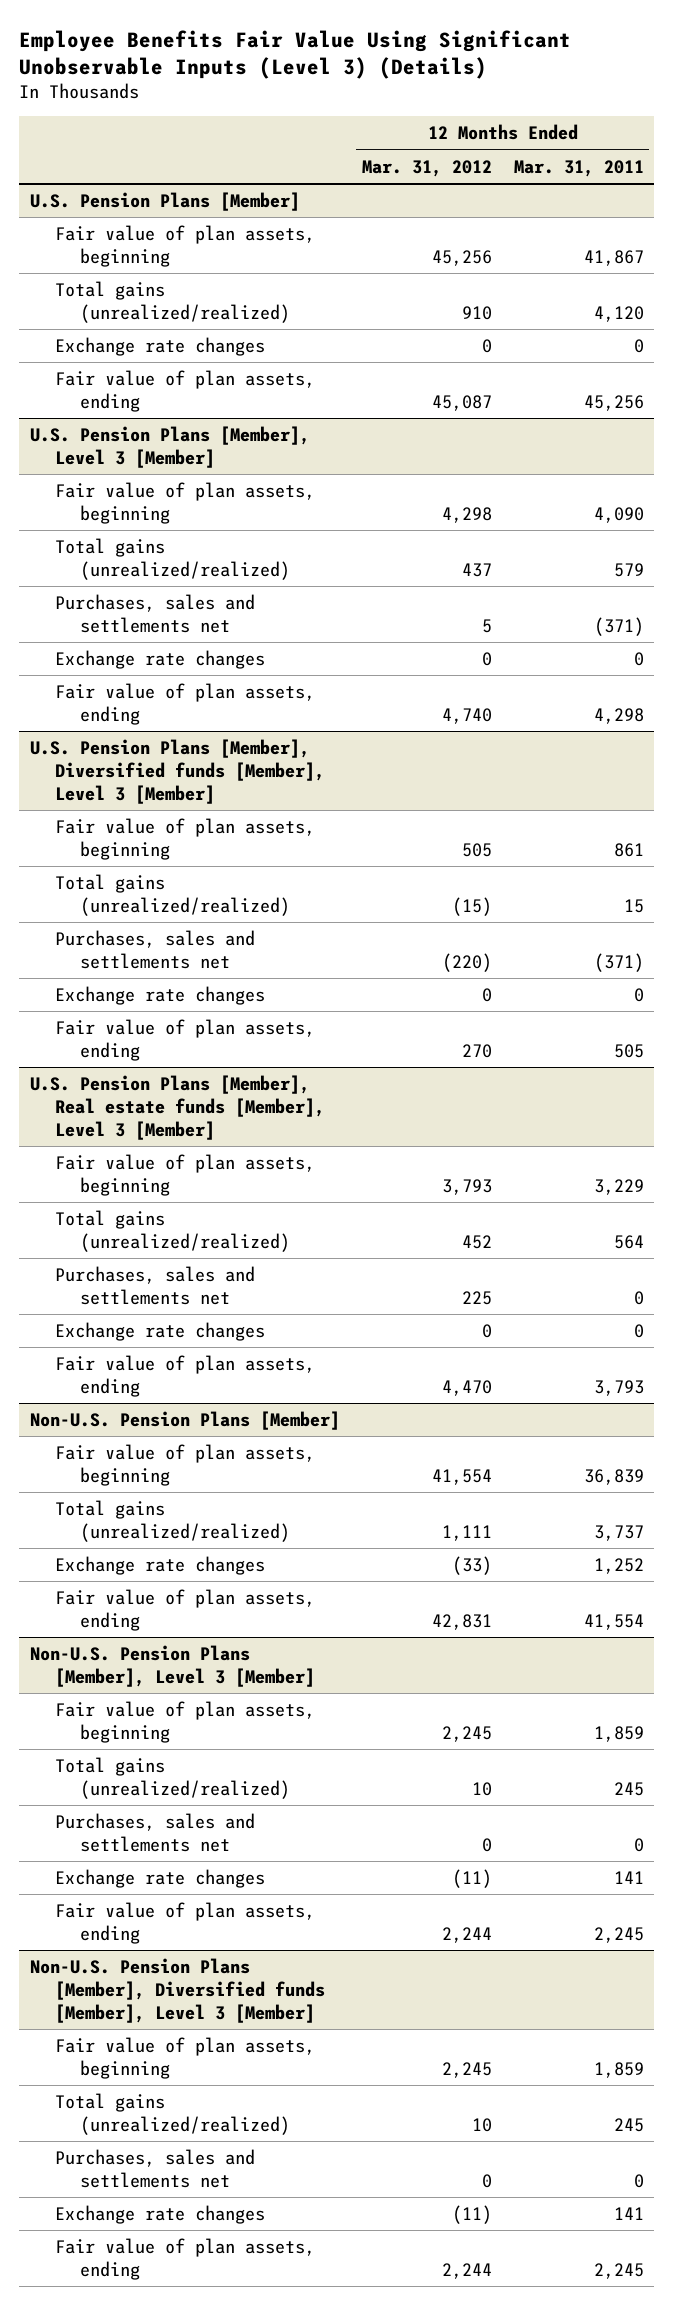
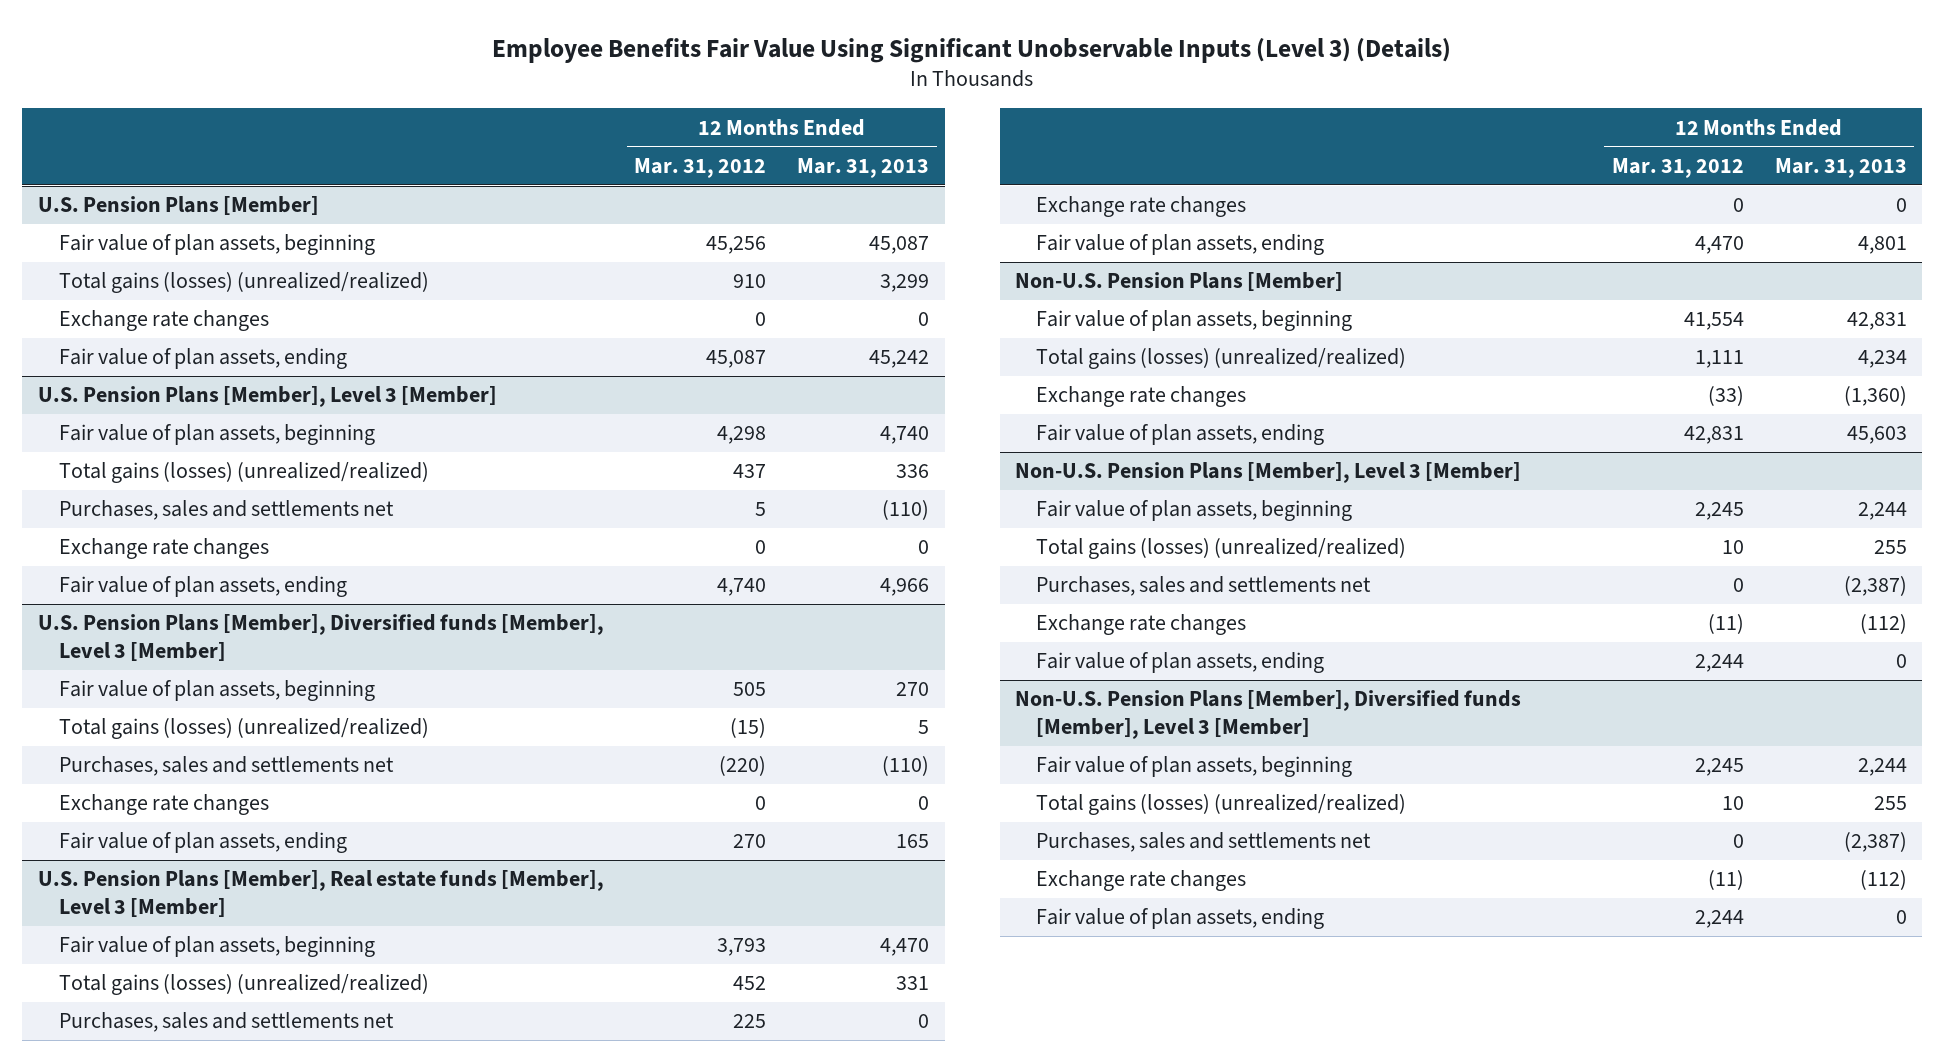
[513,159,644,177] Mar. 31, 2011 -> none
none -> [797,157,930,178] Mar. 31, 2013
[54,280,291,323] Total gains (unrealized/realized) -> [58,272,429,294] Total gains (losses) (unrealized/realized)
[54,537,291,580] Total gains (unrealized/realized) -> [58,462,429,484] Total gains (losses) (unrealized/realized)
[54,873,291,916] Total gains (unrealized/realized) -> [58,718,429,740] Total gains (losses) (unrealized/realized)
[54,1209,291,1252] Total gains (unrealized/realized) -> [58,974,429,996] Total gains (losses) (unrealized/realized)
[54,1499,291,1542] Total gains (unrealized/realized) -> [1036,348,1407,370] Total gains (losses) (unrealized/realized)
[54,1756,291,1799] Total gains (unrealized/realized) -> [1036,538,1407,560] Total gains (losses) (unrealized/realized)
[54,2092,291,2135] Total gains (unrealized/realized) -> [1036,794,1407,816] Total gains (losses) (unrealized/realized)

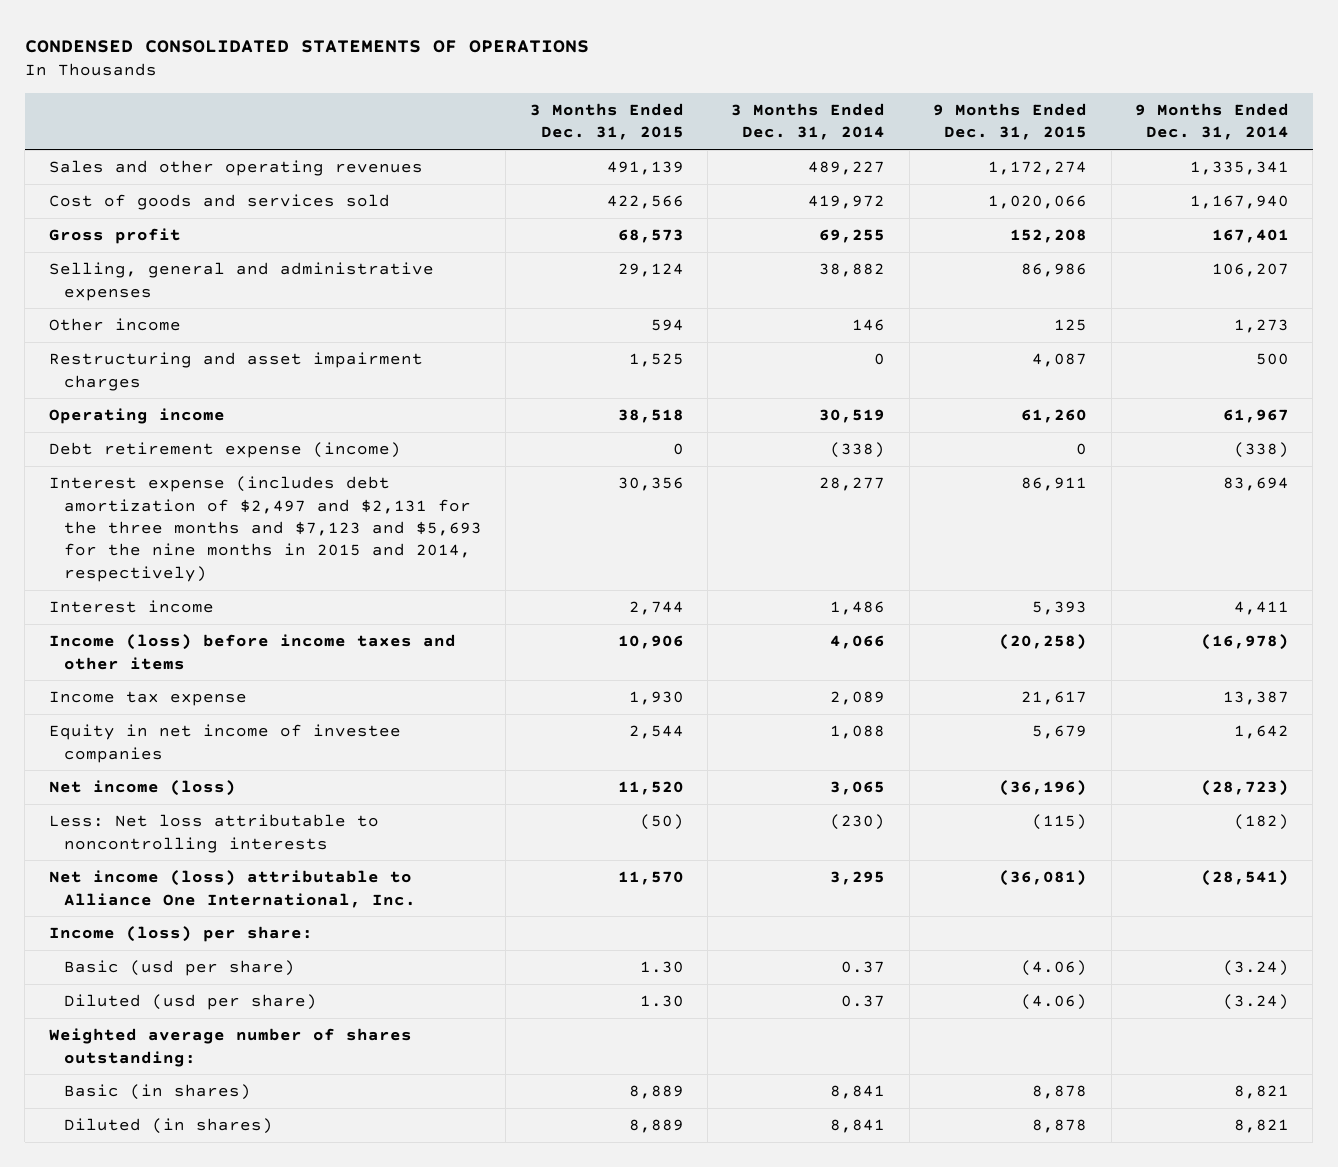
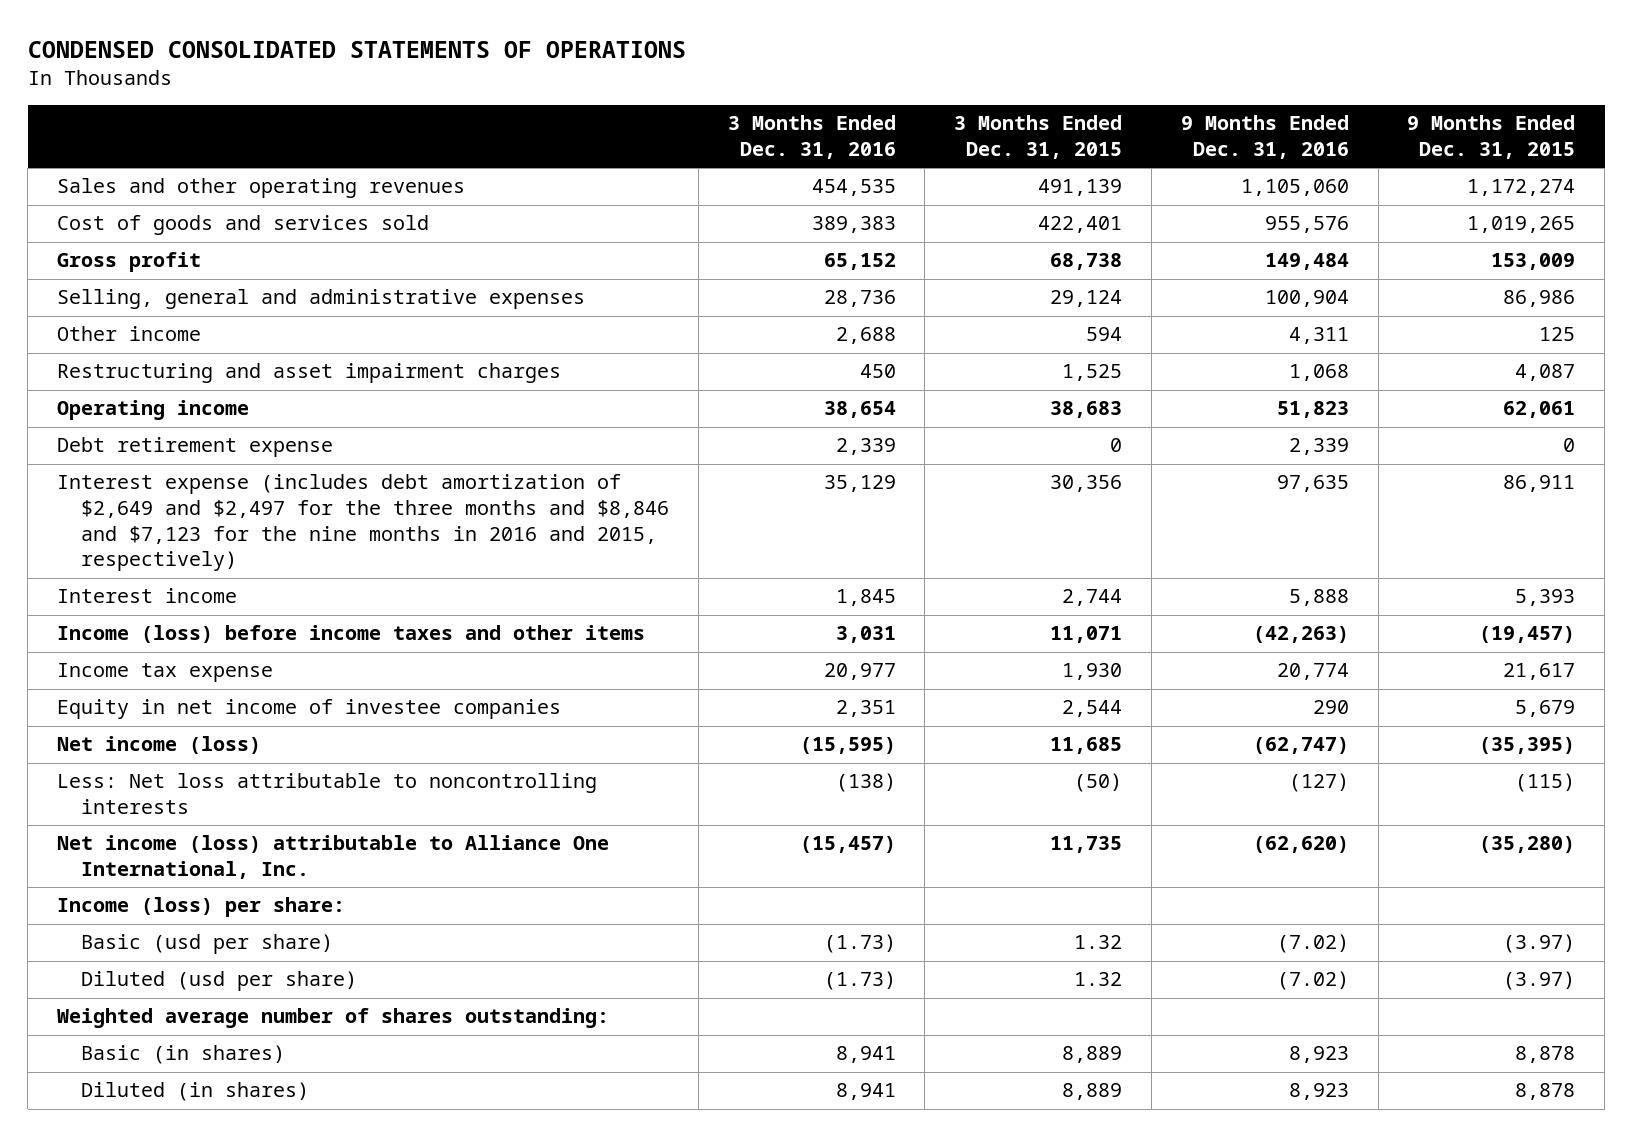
[731,103,886,141] 3 Months Ended Dec. 31, 2014 -> none
[1135,103,1290,141] 9 Months Ended Dec. 31, 2014 -> none
none -> [727,115,896,160] 3 Months Ended Dec. 31, 2016
none -> [1180,115,1349,160] 9 Months Ended Dec. 31, 2016
[606,195,684,210] 422,566 -> [1038,216,1123,234] 422,401
[988,195,1088,210] 1,020,066 -> [1467,216,1576,234] 1,019,265
[617,229,684,244] 68,573 -> [1050,253,1123,271] 68,738
[1010,229,1088,244] 152,208 -> [1491,253,1576,271] 153,009
[617,409,684,424] 38,518 -> [1050,401,1123,419] 38,683
[1021,409,1088,424] 61,260 -> [1503,401,1576,419] 62,061
[48,442,401,459] Debt retirement expense (income) -> [56,437,333,458] Debt retirement expense
[48,476,482,582] Interest expense (includes debt amortization of $2,497 and $2,131 for the three months and $7,123 and $5,693 for the nine months in 2015 and 2014, respectively) -> [56,474,669,572] Interest expense (includes debt amortization of $2,649 and $2,497 for the three months and $8,846 and $7,123 for the nine months in 2016 and 2015, respectively)
[617,635,684,650] 10,906 -> [1050,626,1123,644] 11,071
[999,634,1088,651] (20,258) -> [1479,626,1576,644] (19,457)
[617,781,684,796] 11,520 -> [1050,737,1123,755] 11,685
[999,780,1088,797] (36,196) -> [1479,737,1576,755] (35,395)
[617,871,684,886] 11,570 -> [1050,836,1123,854] 11,735
[999,870,1088,887] (36,081) -> [1479,836,1576,854] (35,280)
[639,961,684,974] 1.30 -> [1074,935,1123,950] 1.32
[1021,960,1088,977] (4.06) -> [1503,934,1576,954] (3.97)
[639,995,684,1008] 1.30 -> [1074,972,1123,987] 1.32
[1021,994,1088,1011] (4.06) -> [1503,971,1576,991] (3.97)

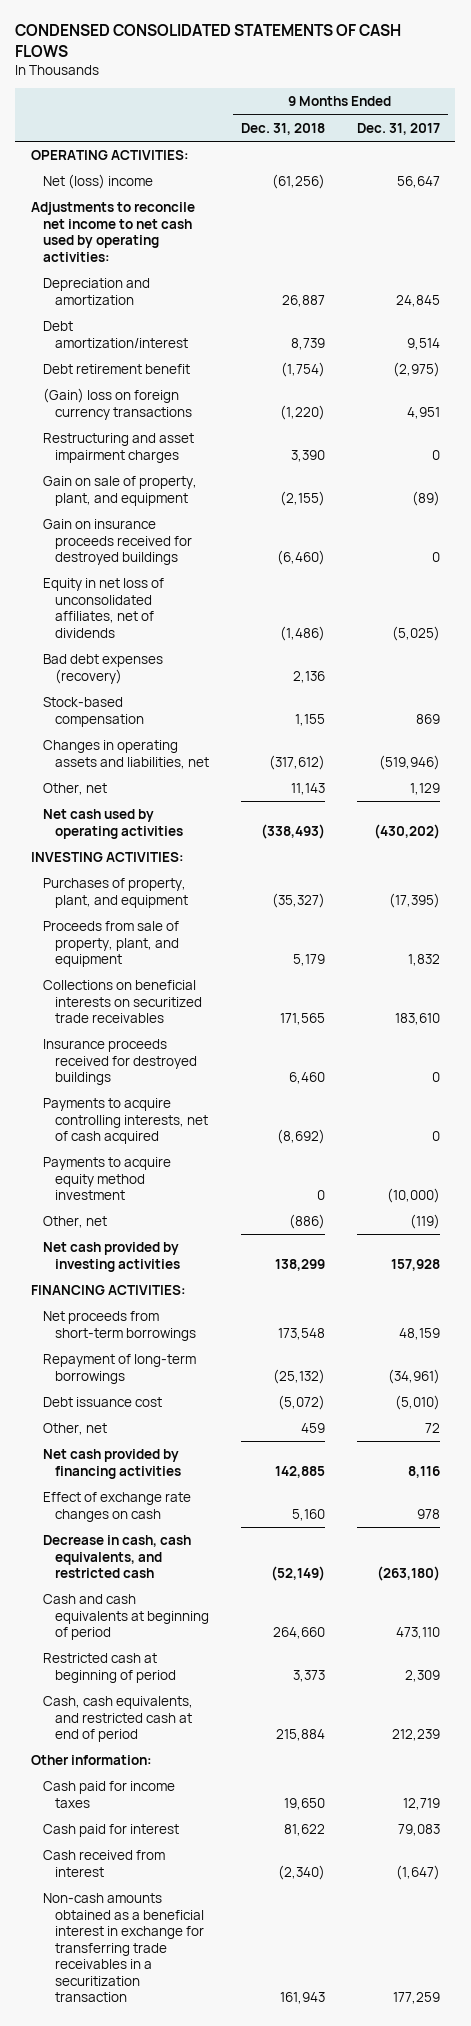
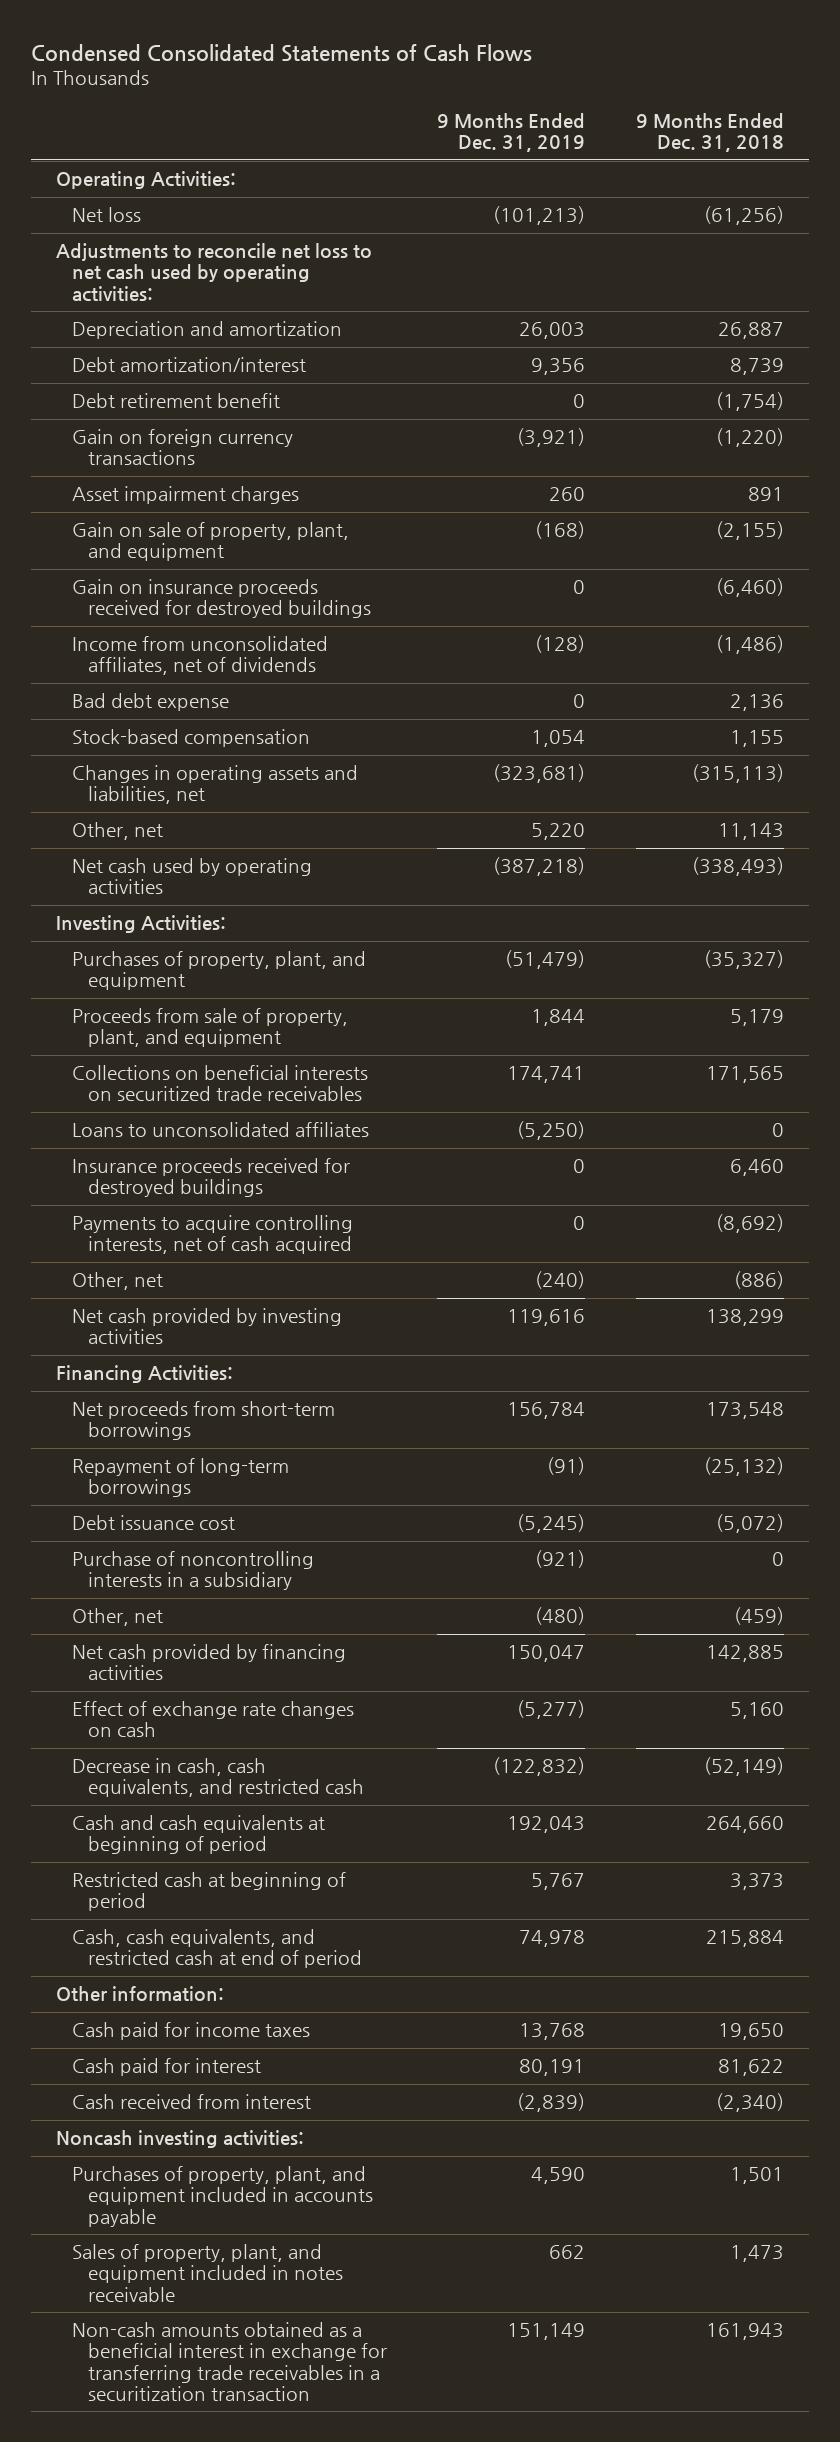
[15,24,402,57] CONDENSED CONSOLIDATED STATEMENTS OF CASH FLOWS -> [31,43,533,62] Condensed Consolidated Statements of Cash Flows
[356,122,440,135] Dec. 31, 2017 -> none
none -> [437,112,586,153] 9 Months Ended Dec. 31, 2019
[31,150,190,161] OPERATING ACTIVITIES: -> [56,171,237,190] Operating Activities:
[43,174,154,190] Net (loss) income -> [72,207,142,223] Net loss
[31,202,196,262] Adjustments to reconcile net income to net cash used by operating activities: -> [56,243,373,302] Adjustments to reconcile net loss to net cash used by operating activities:
[43,388,193,420] (Gain) loss on foreign currency transactions -> [72,429,294,466] Gain on foreign currency transactions
[43,433,195,463] Restructuring and asset impairment charges -> [72,486,300,505] Asset impairment charges
[291,449,326,462] 3,390 -> [747,487,784,502] 891
[43,578,165,638] Equity in net loss of unconsolidated affiliates, net of dividends -> [72,636,329,676] Income from unconsolidated affiliates, net of dividends
[43,654,164,684] Bad debt expenses (recovery) -> [72,693,230,712] Bad debt expense
[269,754,326,770] (317,612) -> [691,764,784,784] (315,113)
[31,852,185,863] INVESTING ACTIVITIES: -> [56,915,227,934] Investing Activities:
none -> [72,1122,370,1138] Loans to unconsolidated affiliates
[43,1157,172,1201] Payments to acquire equity method investment -> none
[31,1285,187,1296] FINANCING ACTIVITIES: -> [56,1365,234,1384] Financing Activities:
none -> [72,1551,315,1591] Purchase of noncontrolling interests in a subsidiary
[301,1423,326,1434] 459 -> [733,1607,784,1626] (459)
none -> [56,2130,305,2149] Noncash investing activities:
none -> [72,2166,374,2227] Purchases of property, plant, and equipment included in accounts payable
none -> [72,2244,344,2302] Sales of property, plant, and equipment included in notes receivable

